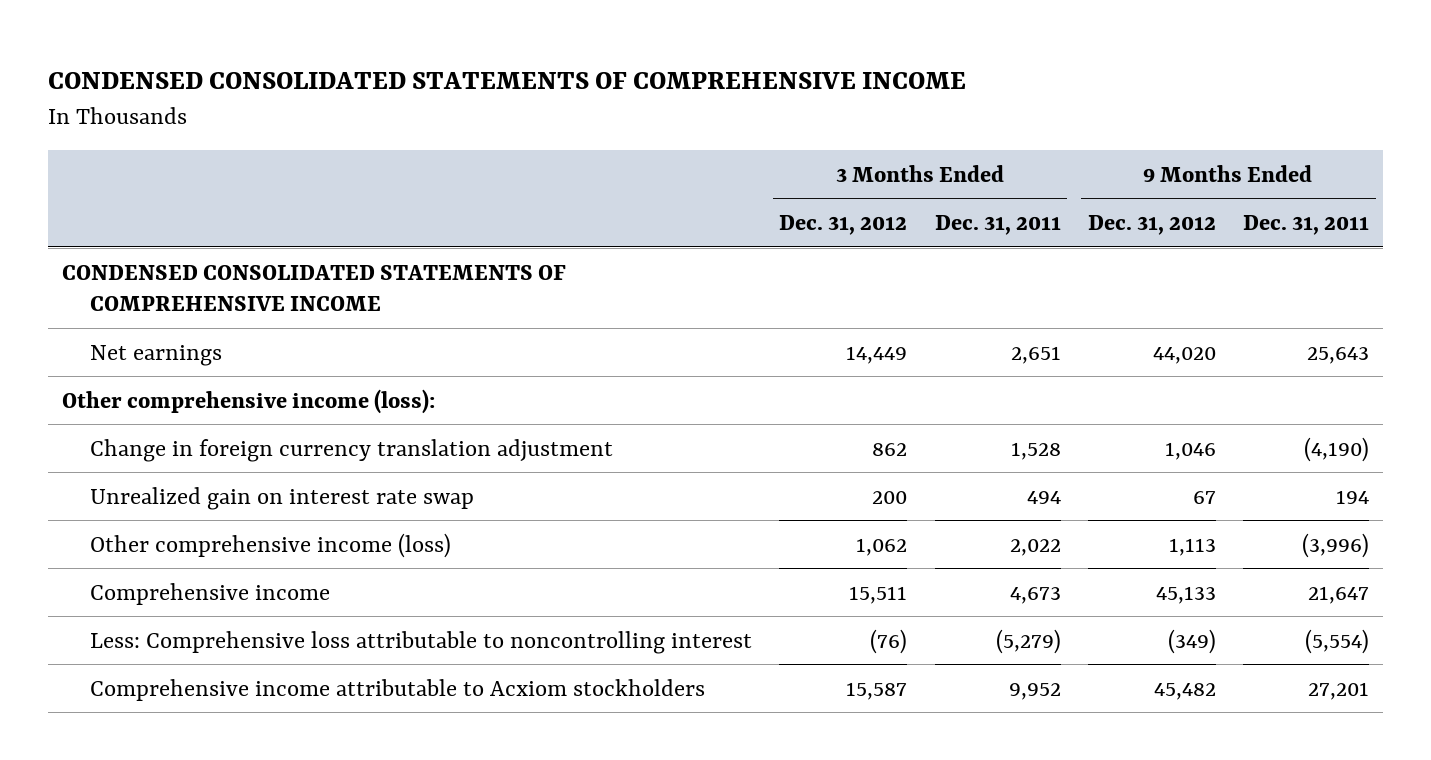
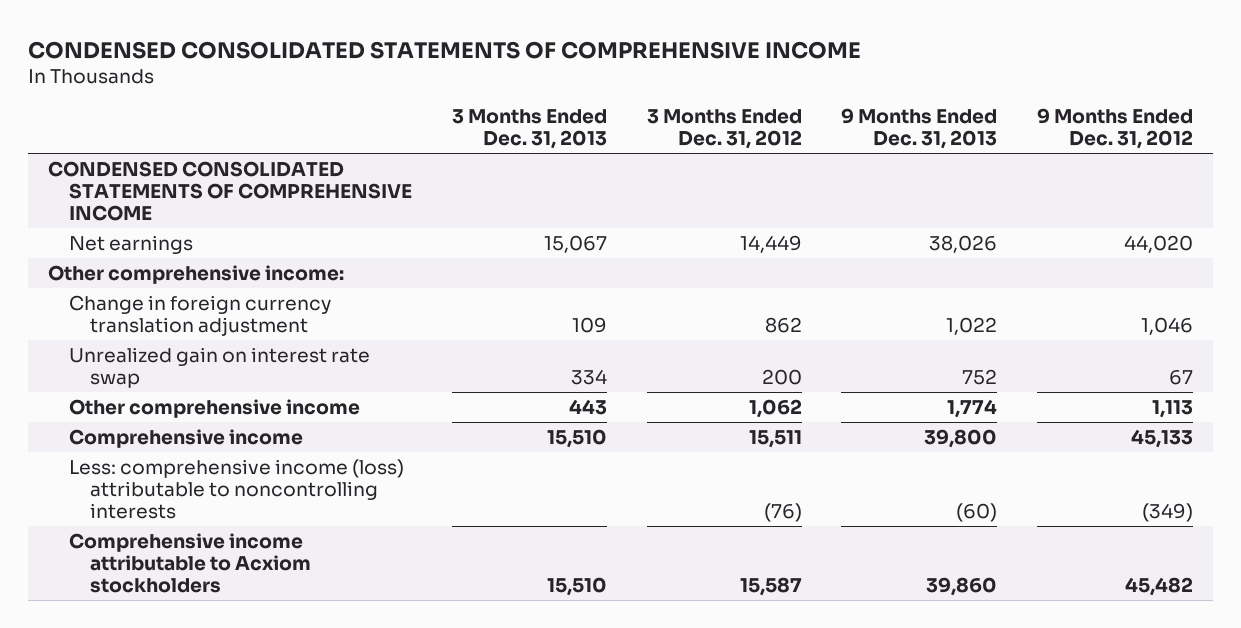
[934,214,1061,235] Dec. 31, 2011 -> none
[1243,214,1370,235] Dec. 31, 2011 -> none
none -> [451,109,607,150] 3 Months Ended Dec. 31, 2013
none -> [841,108,998,150] 9 Months Ended Dec. 31, 2013
[61,388,435,414] Other comprehensive income (loss): -> [48,264,345,284] Other comprehensive income:
[90,532,452,558] Other comprehensive income (loss) -> [69,398,361,418] Other comprehensive income
[90,630,753,654] Less: Comprehensive loss attributable to noncontrolling interest -> [69,458,405,519] Less: comprehensive income (loss) attributable to noncontrolling interests

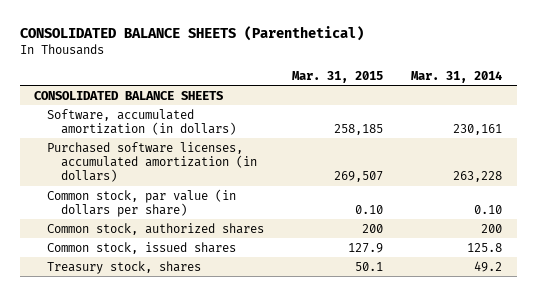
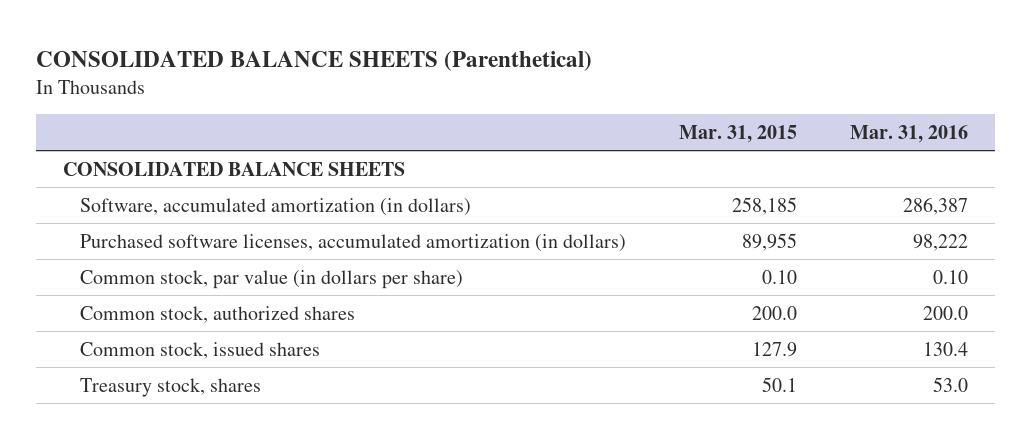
[411,71,503,84] Mar. 31, 2014 -> none
none -> [850,124,969,143] Mar. 31, 2016
[334,171,384,183] 269,507 -> [742,232,798,251] 89,955
[362,223,384,233] 200 -> [752,305,798,320] 200.0

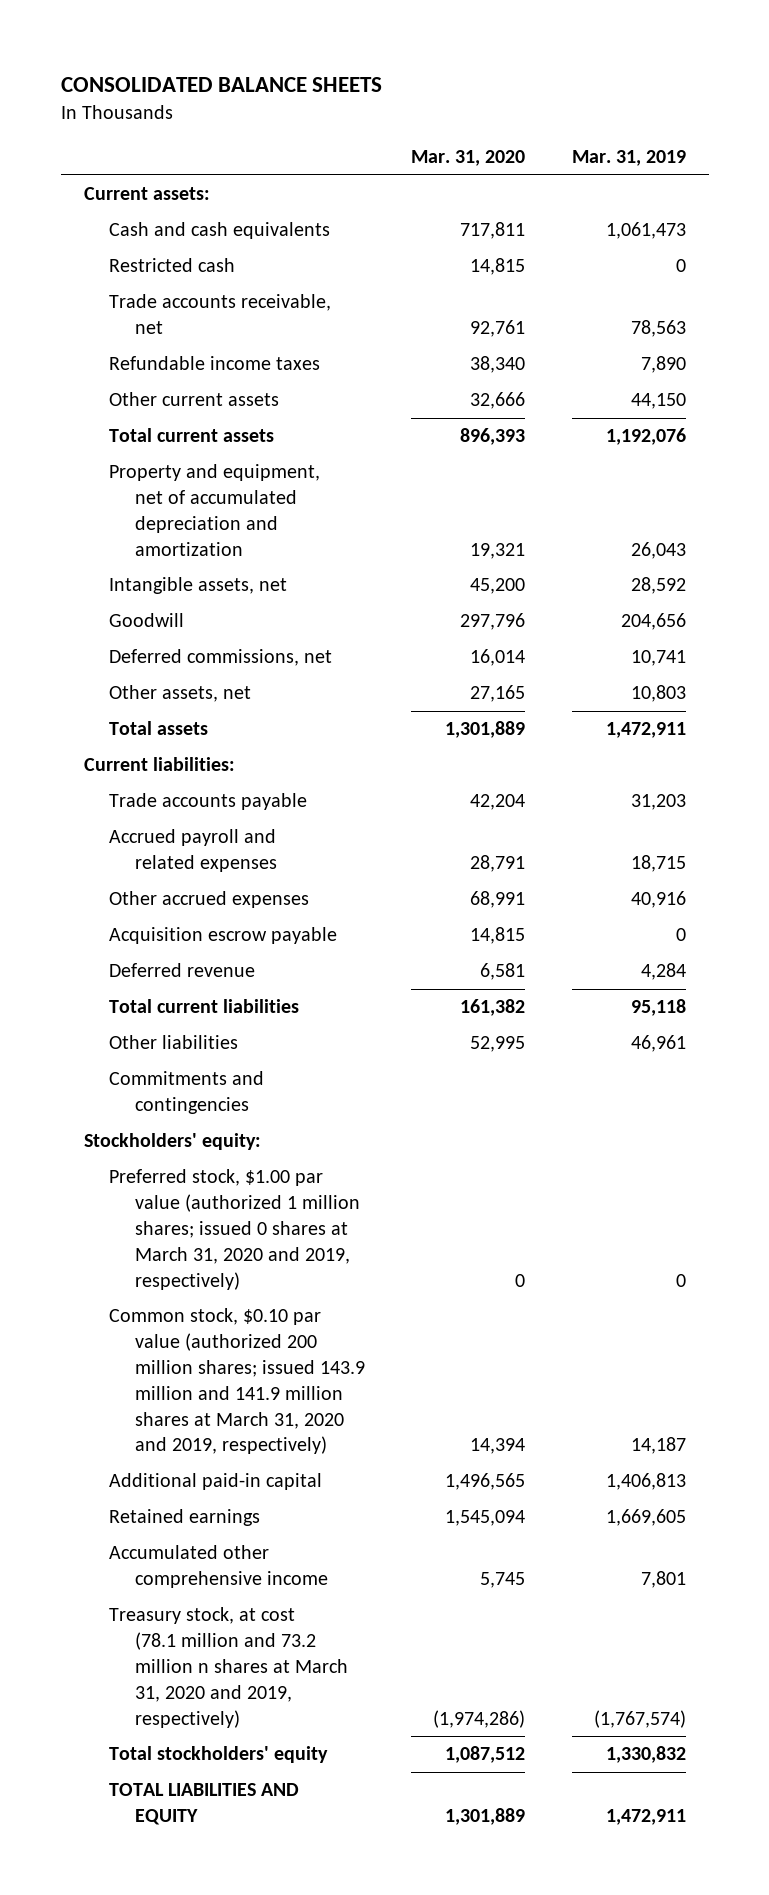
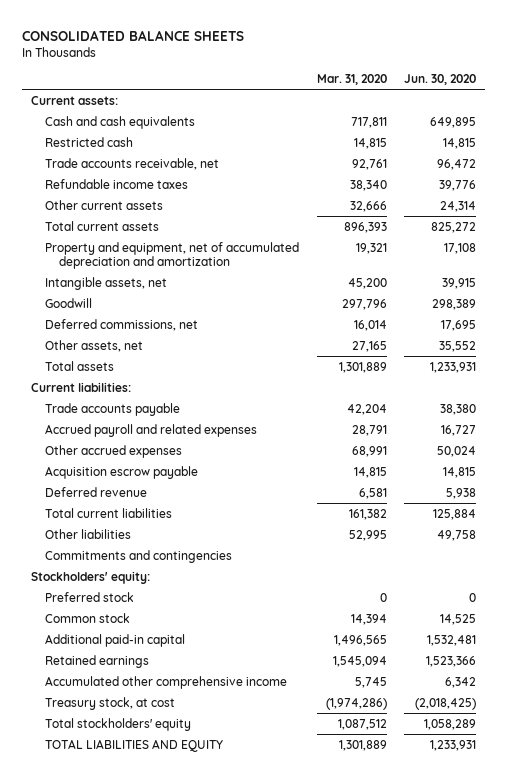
[571,150,686,167] Mar. 31, 2019 -> none
none -> [404,74,477,86] Jun. 30, 2020
[109,1169,361,1290] Preferred stock, $1.00 par value (authorized 1 million shares; issued 0 shares at March 31, 2020 and 2019, respectively) -> [45,591,135,602] Preferred stock
[109,1308,366,1455] Common stock, $0.10 par value (authorized 200 million shares; issued 143.9 million and 141.9 million shares at March 31, 2020 and 2019, respectively) -> [45,612,131,623] Common stock
[109,1607,349,1728] Treasury stock, at cost (78.1 million and 73.2 million n shares at March 31, 2020 and 2019, respectively) -> [45,696,176,710] Treasury stock, at cost

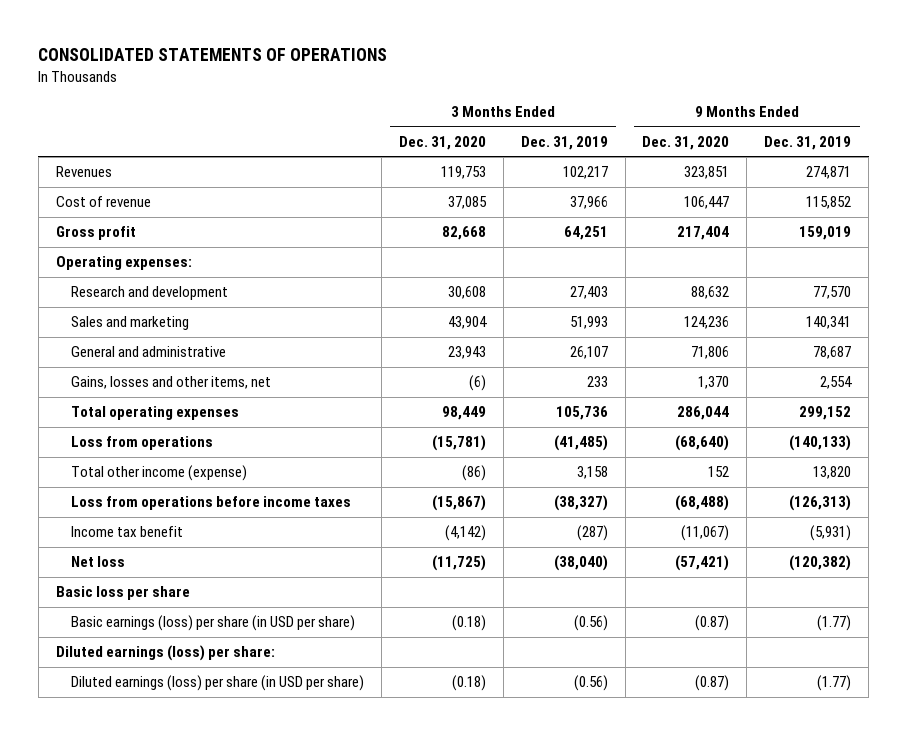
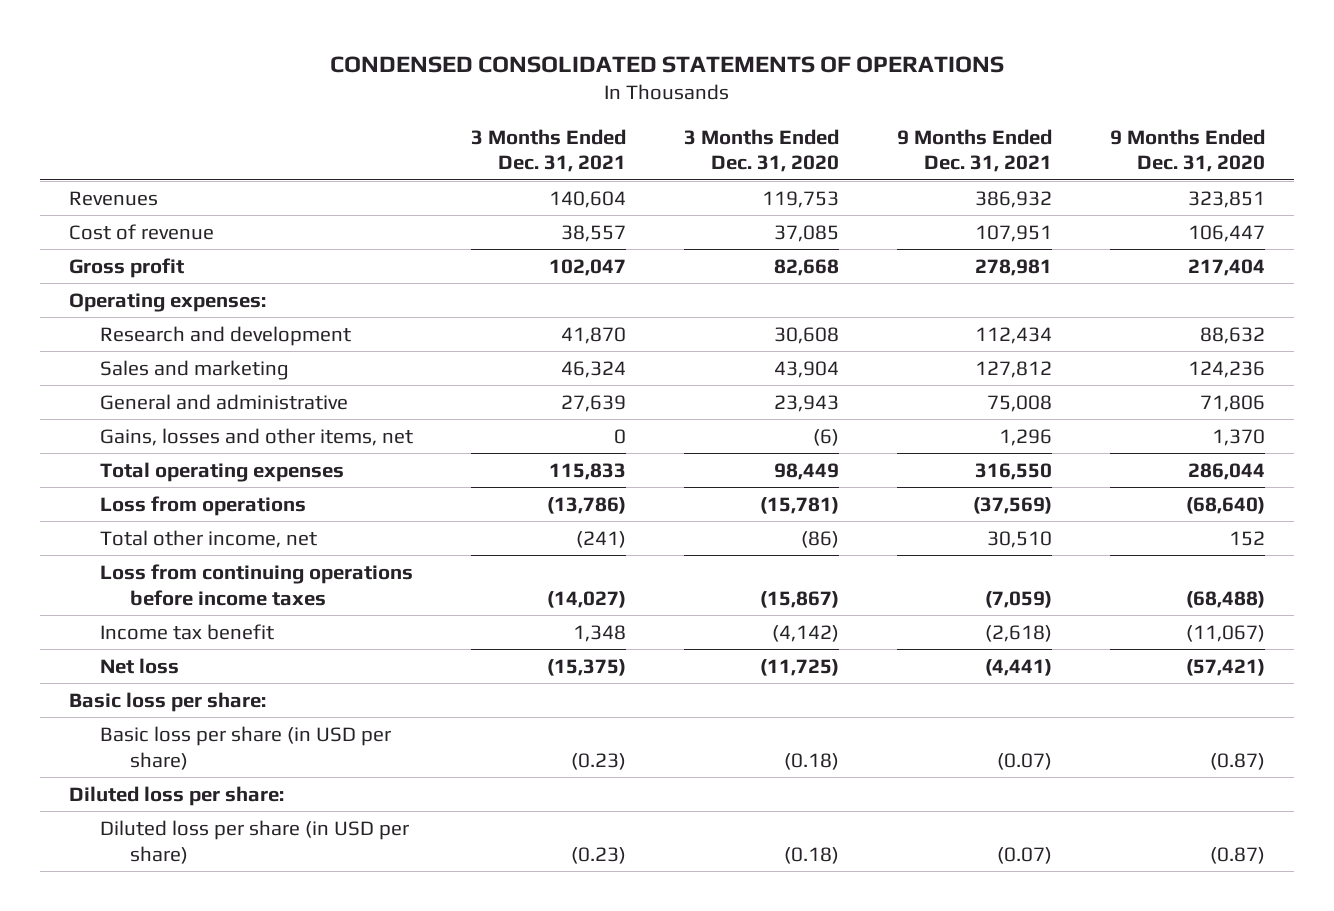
[38,48,388,62] CONSOLIDATED STATEMENTS OF OPERATIONS -> [330,55,1005,73] CONDENSED CONSOLIDATED STATEMENTS OF OPERATIONS
[520,135,608,150] Dec. 31, 2019 -> none
[764,135,852,150] Dec. 31, 2019 -> none
none -> [470,128,626,173] 3 Months Ended Dec. 31, 2021
none -> [897,128,1053,173] 9 Months Ended Dec. 31, 2021
[70,465,247,482] Total other income (expense) -> [99,529,317,548] Total other income, net
[70,496,351,511] Loss from operations before income taxes -> [99,563,413,606] Loss from continuing operations before income taxes
[55,586,190,601] Basic loss per share -> [68,691,266,712] Basic loss per share:
[70,615,355,632] Basic earnings (loss) per share (in USD per share) -> [99,725,391,770] Basic loss per share (in USD per share)
[55,645,275,662] Diluted earnings (loss) per share: -> [68,785,284,806] Diluted loss per share:
[70,675,364,692] Diluted earnings (loss) per share (in USD per share) -> [99,819,409,864] Diluted loss per share (in USD per share)

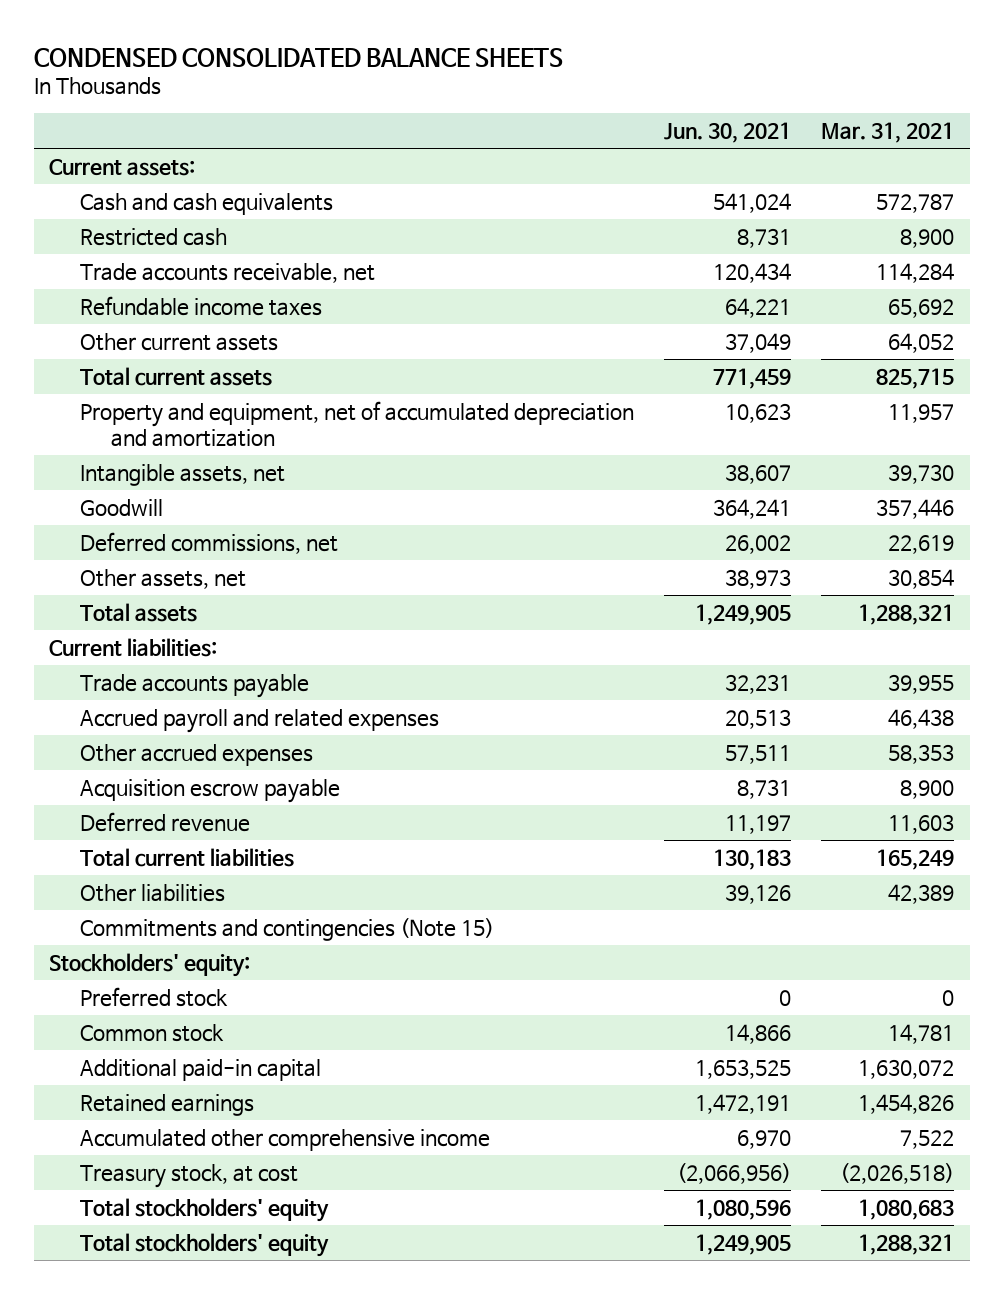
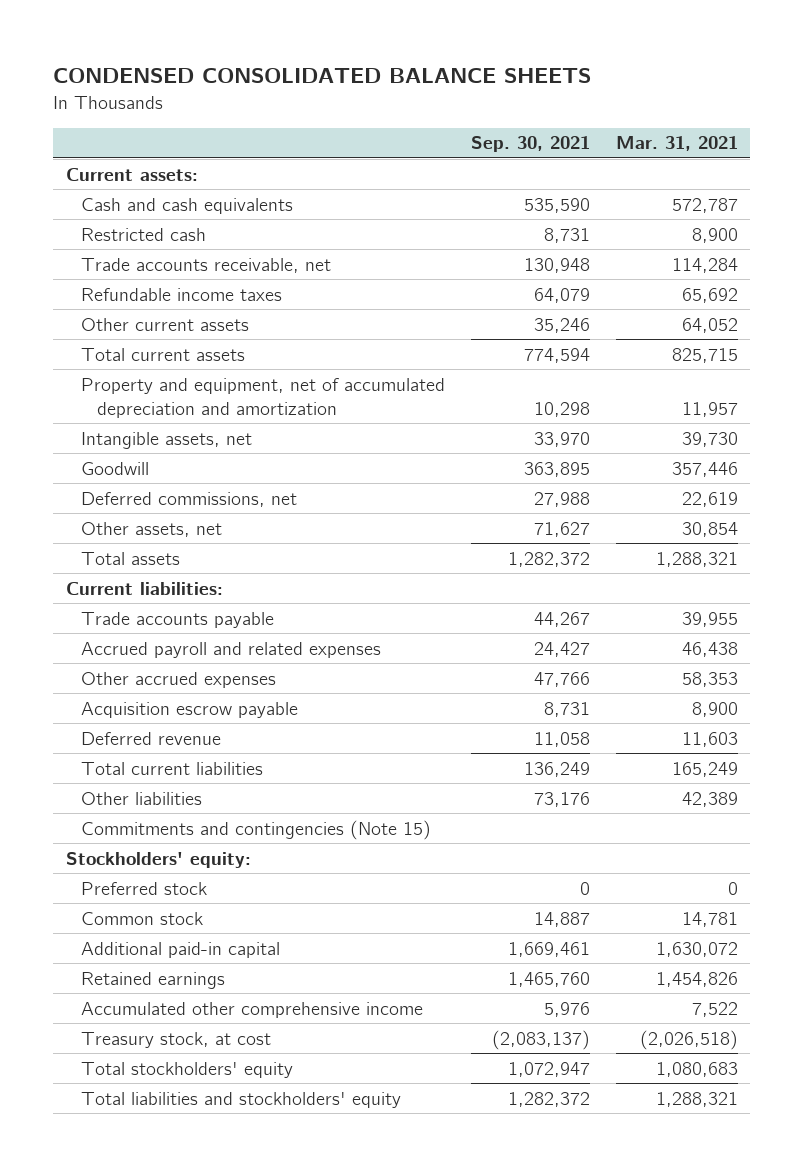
[664,122,792,144] Jun. 30, 2021 -> none
none -> [470,136,590,153] Sep. 30, 2021
[79,1232,329,1257] Total stockholders' equity -> [81,1091,402,1108] Total liabilities and stockholders' equity

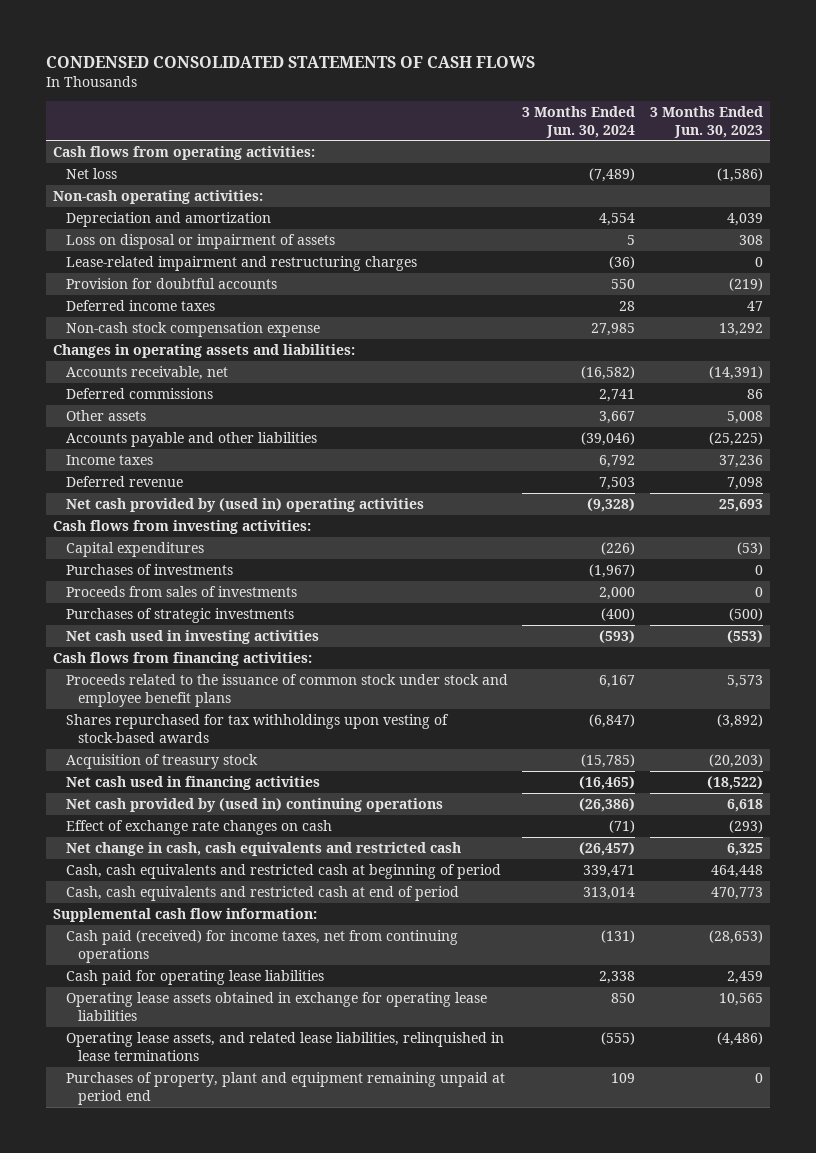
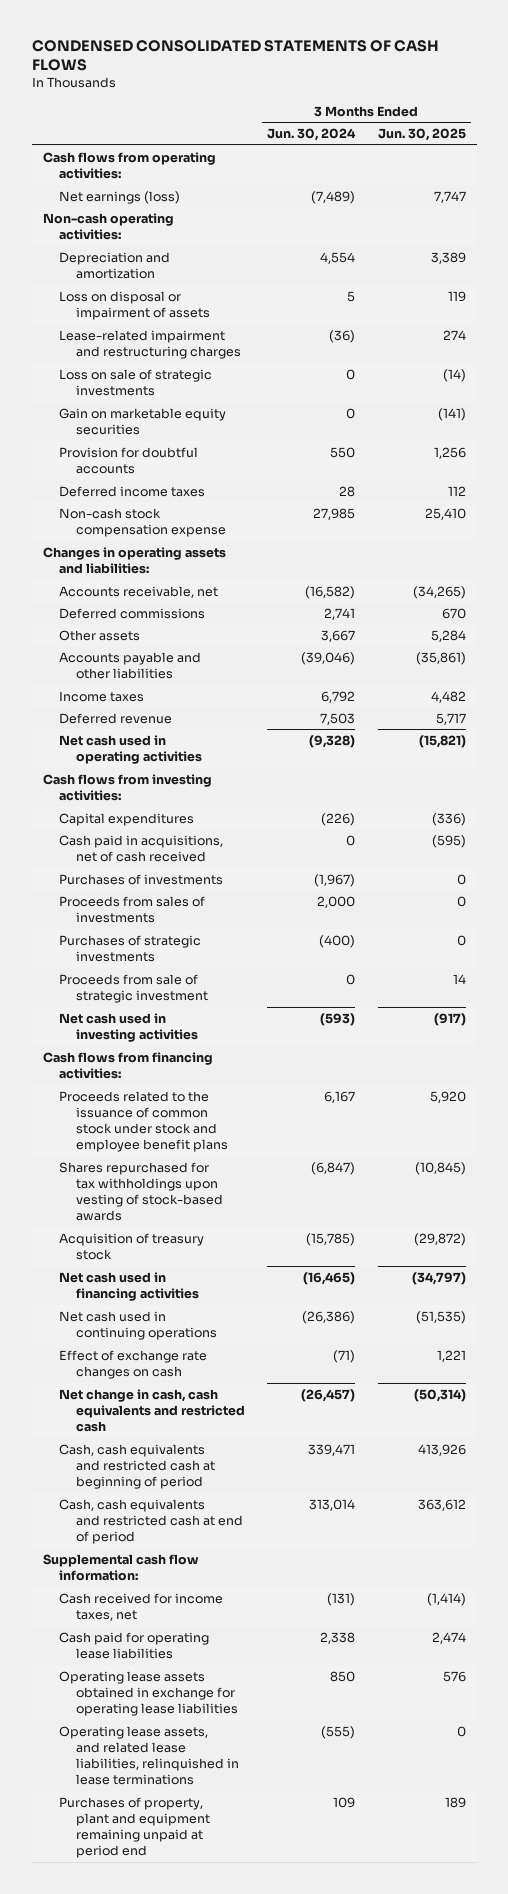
[650,105,764,138] 3 Months Ended Jun. 30, 2023 -> none
none -> [377,127,466,141] Jun. 30, 2025
[65,167,117,179] Net loss -> [59,190,181,204] Net earnings (loss)
none -> [59,368,213,396] Loss on sale of strategic investments
none -> [59,407,227,435] Gain on marketable equity securities
[65,497,424,512] Net cash provided by (used in) operating activities -> [59,734,203,764] Net cash used in operating activities
none -> [59,834,224,862] Cash paid in acquisitions, net of cash received
none -> [59,973,209,1003] Proceeds from sale of strategic investment
[65,797,443,812] Net cash provided by (used in) continuing operations -> [59,1310,218,1340] Net cash used in continuing operations
[65,929,458,963] Cash paid (received) for income taxes, net from continuing operations -> [59,1592,224,1621] Cash received for income taxes, net

